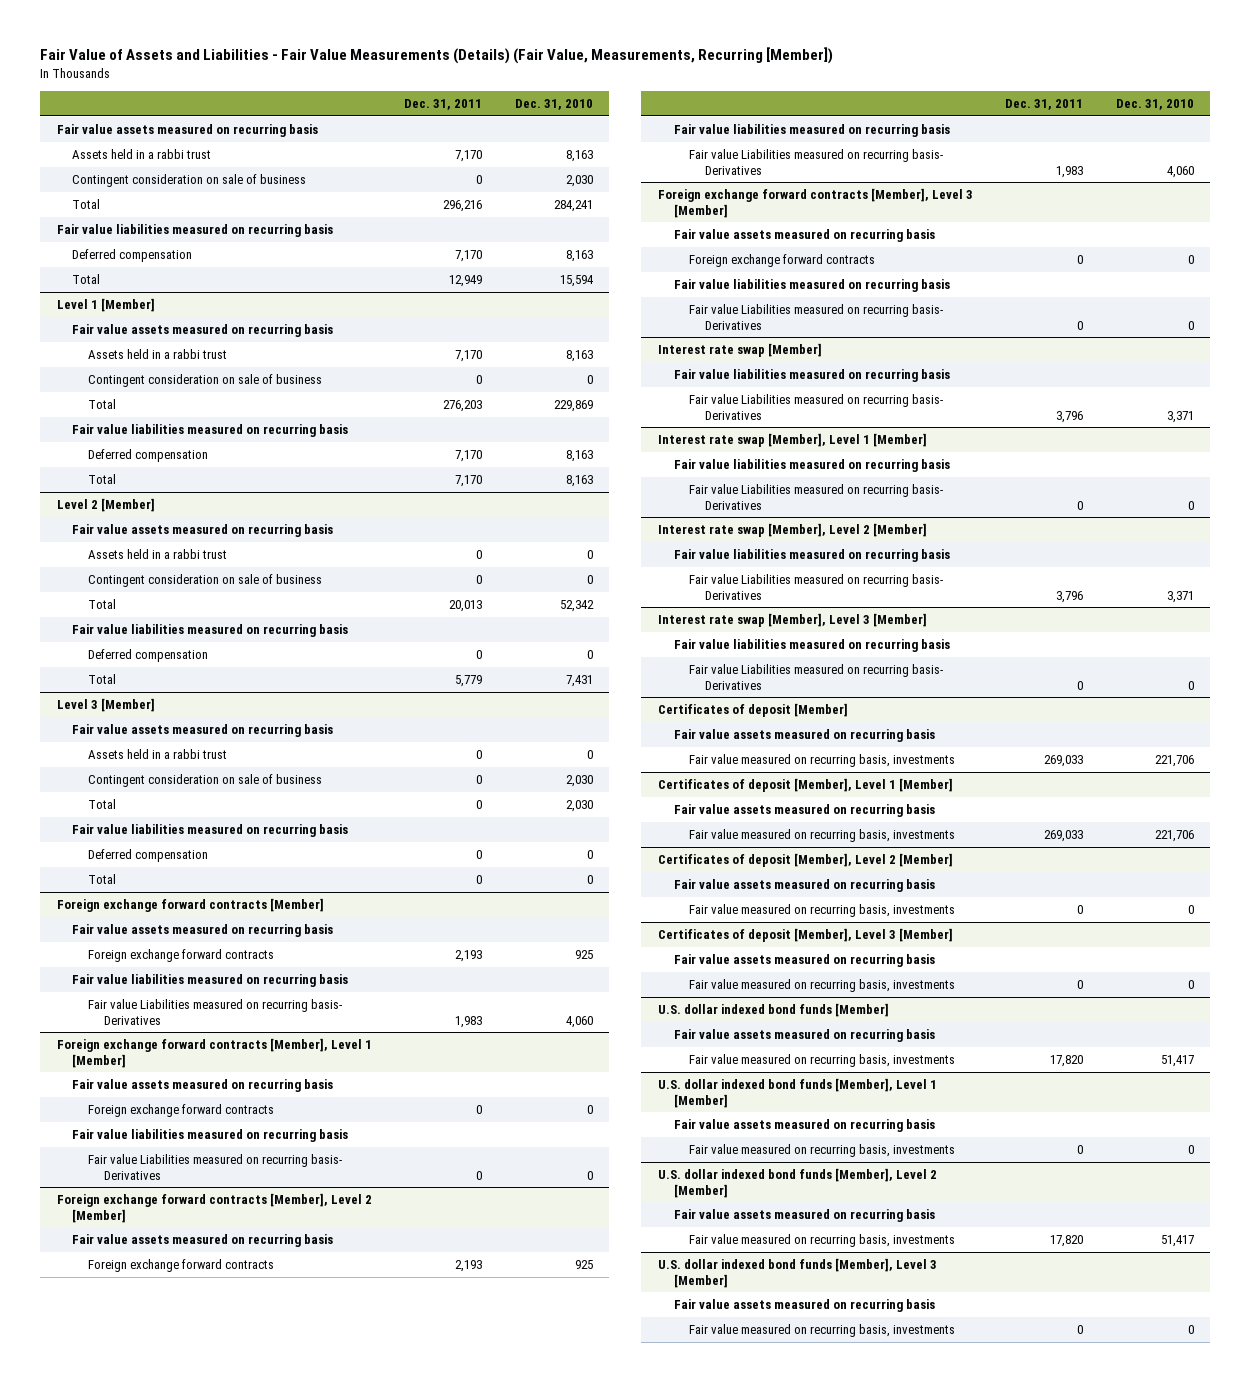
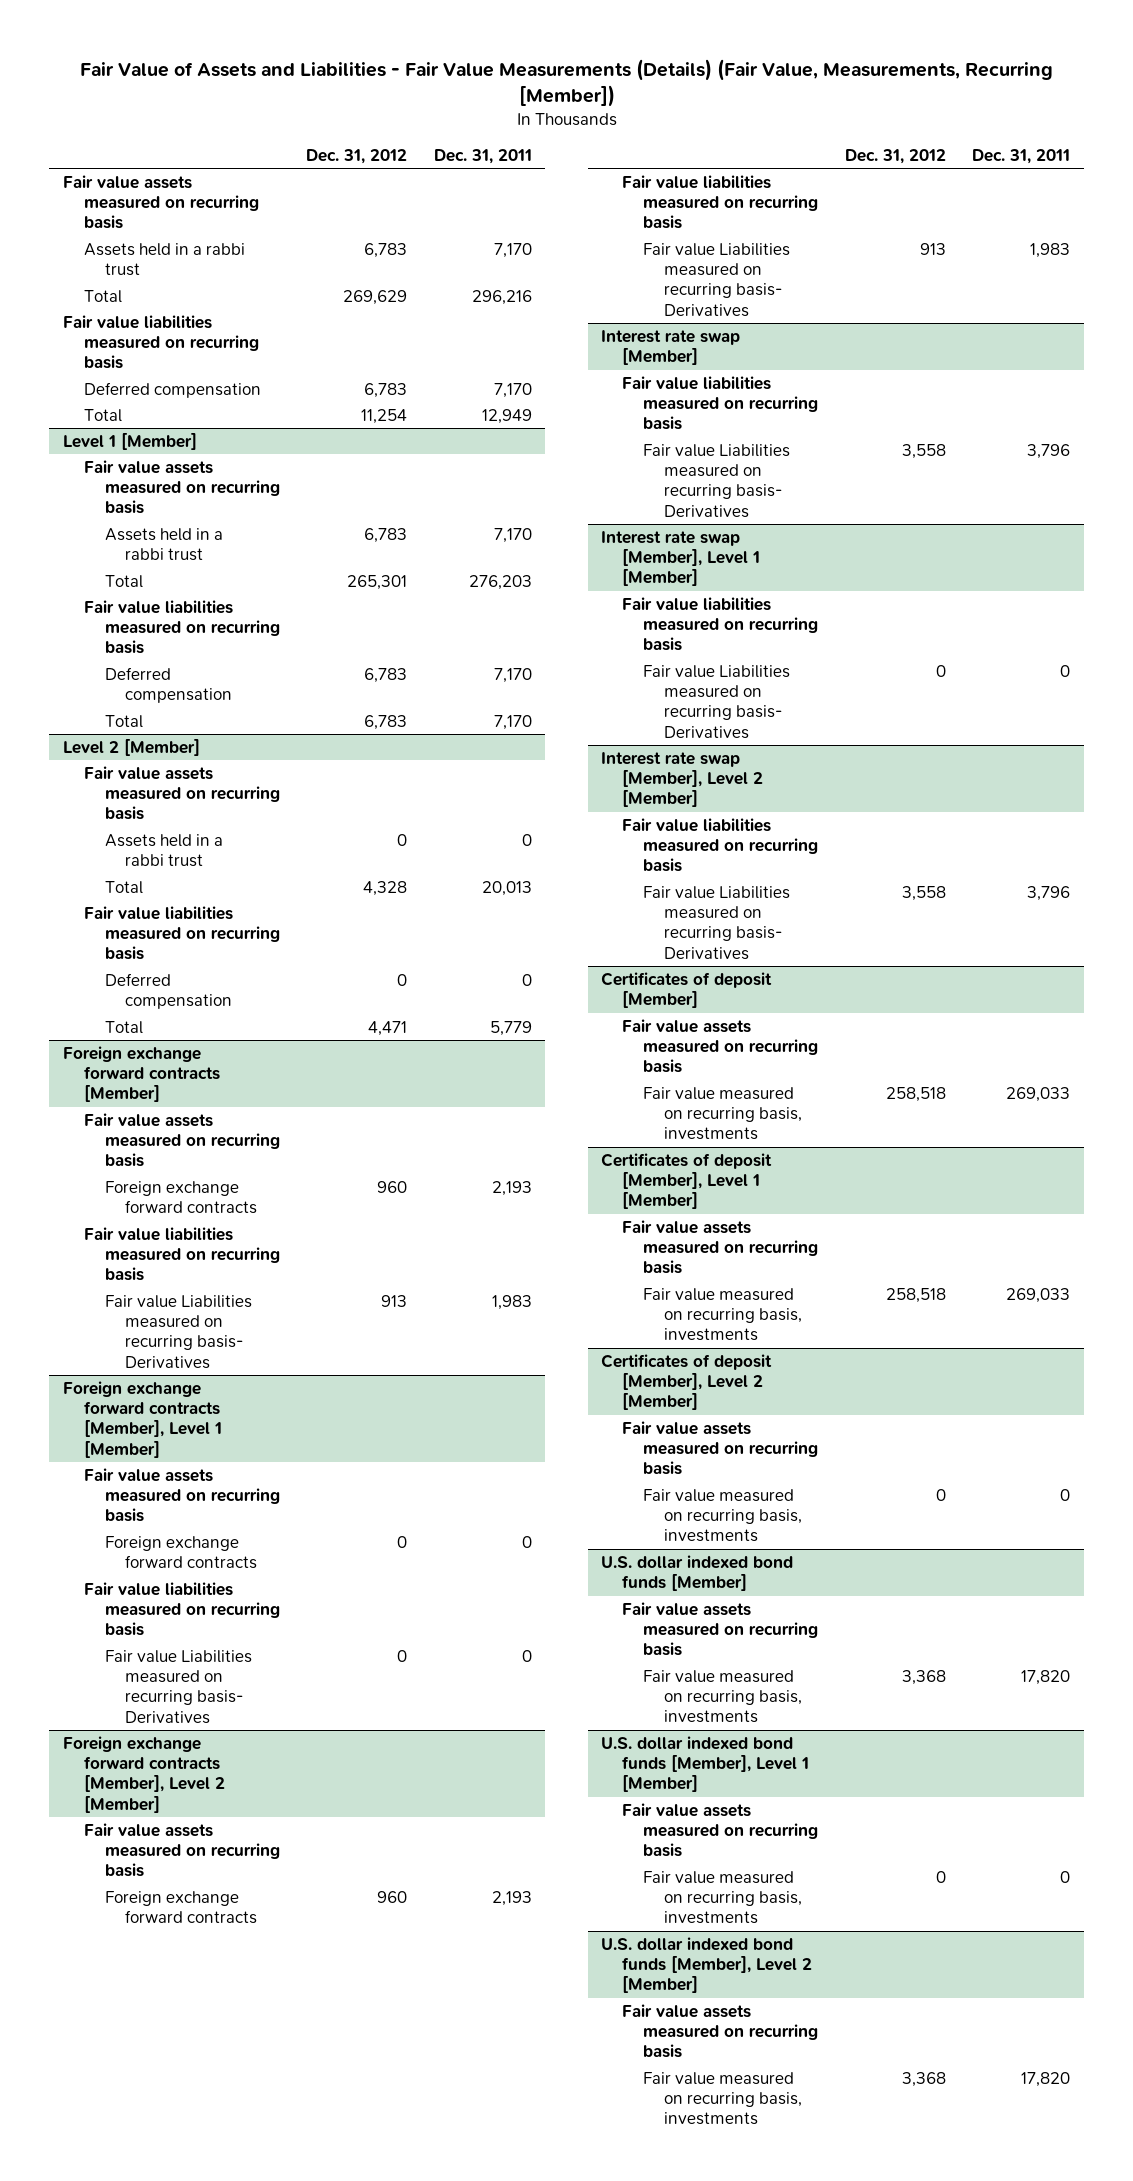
[514,98,593,110] Dec. 31, 2010 -> none
none -> [306,148,408,164] Dec. 31, 2012
[72,173,307,187] Contingent consideration on sale of business -> none
[88,373,323,387] Contingent consideration on sale of business -> none
[88,573,323,587] Contingent consideration on sale of business -> none
[56,697,155,712] Level 3 [Member] -> none
[72,723,334,737] Fair value assets measured on recurring basis -> none
[88,748,228,759] Assets held in a rabbi trust -> none
[88,773,323,787] Contingent consideration on sale of business -> none
[88,798,117,809] Total -> none
[72,823,349,837] Fair value liabilities measured on recurring basis -> none
[88,848,209,862] Deferred compensation -> none
[88,873,117,884] Total -> none
[657,187,973,218] Foreign exchange forward contracts [Member], Level 3 [Member] -> none
[673,228,935,242] Fair value assets measured on recurring basis -> none
[689,253,876,267] Foreign exchange forward contracts -> none
[673,278,950,292] Fair value liabilities measured on recurring basis -> none
[689,303,944,330] Fair value Liabilities measured on recurring basis- Derivatives -> none
[657,612,927,627] Interest rate swap [Member], Level 3 [Member] -> none
[673,638,950,652] Fair value liabilities measured on recurring basis -> none
[689,663,944,690] Fair value Liabilities measured on recurring basis- Derivatives -> none
[657,927,953,942] Certificates of deposit [Member], Level 3 [Member] -> none
[673,953,935,967] Fair value assets measured on recurring basis -> none
[689,978,956,992] Fair value measured on recurring basis, investments -> none
[657,1257,937,1288] U.S. dollar indexed bond funds [Member], Level 3 [Member] -> none
[673,1298,935,1312] Fair value assets measured on recurring basis -> none
[689,1323,956,1337] Fair value measured on recurring basis, investments -> none

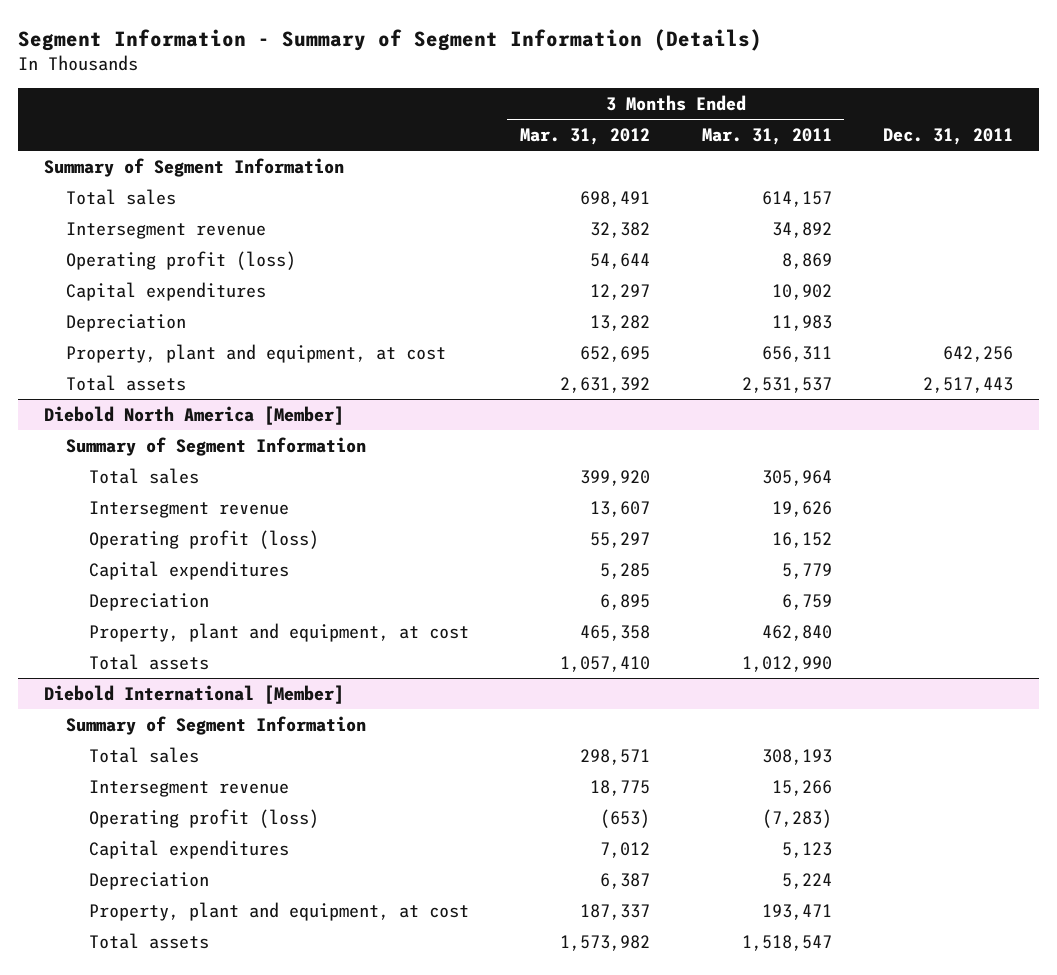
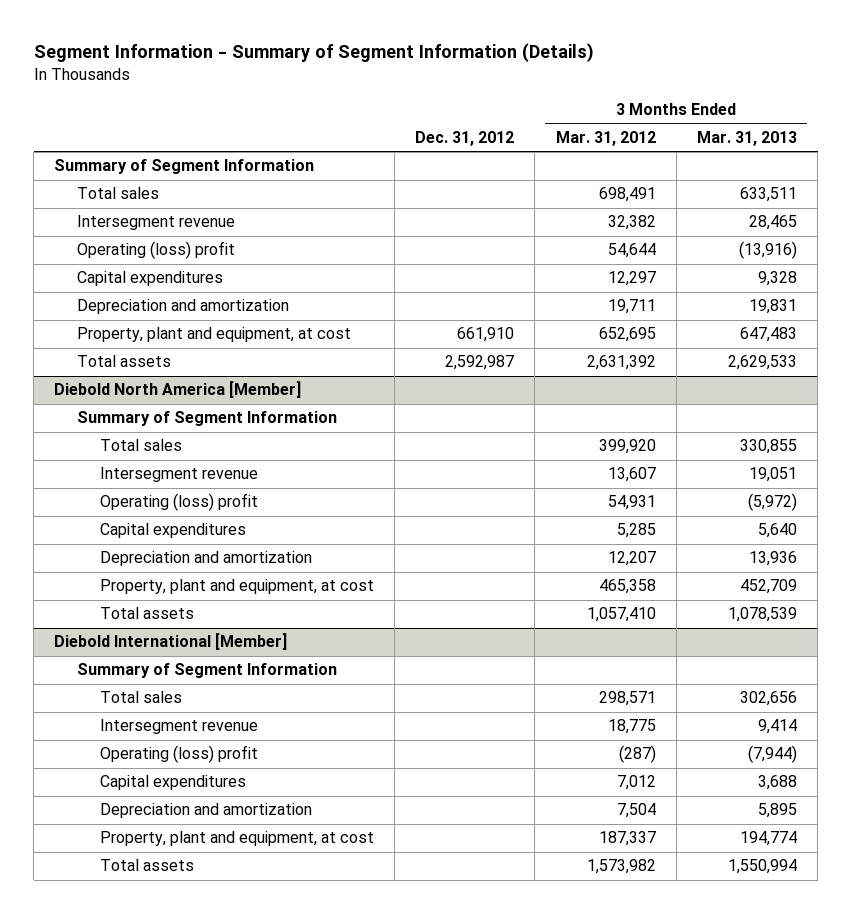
[701,128,832,146] Mar. 31, 2011 -> none
[882,128,1013,146] Dec. 31, 2011 -> none
none -> [415,130,515,146] Dec. 31, 2012
none -> [696,130,797,146] Mar. 31, 2013
[66,250,297,270] Operating profit (loss) -> [77,241,236,260] Operating (loss) profit
[66,313,187,332] Depreciation -> none
none -> [77,299,290,315] Depreciation and amortization
[88,529,319,549] Operating profit (loss) -> [99,493,258,512] Operating (loss) profit
[590,531,651,548] 55,297 -> [607,495,656,511] 54,931
[88,592,209,611] Depreciation -> none
none -> [99,551,312,567] Depreciation and amortization
[88,808,319,828] Operating profit (loss) -> [99,745,258,764] Operating (loss) profit
[600,808,651,828] (653) -> [618,745,656,764] (287)
[88,871,209,890] Depreciation -> none
none -> [99,803,312,819] Depreciation and amortization

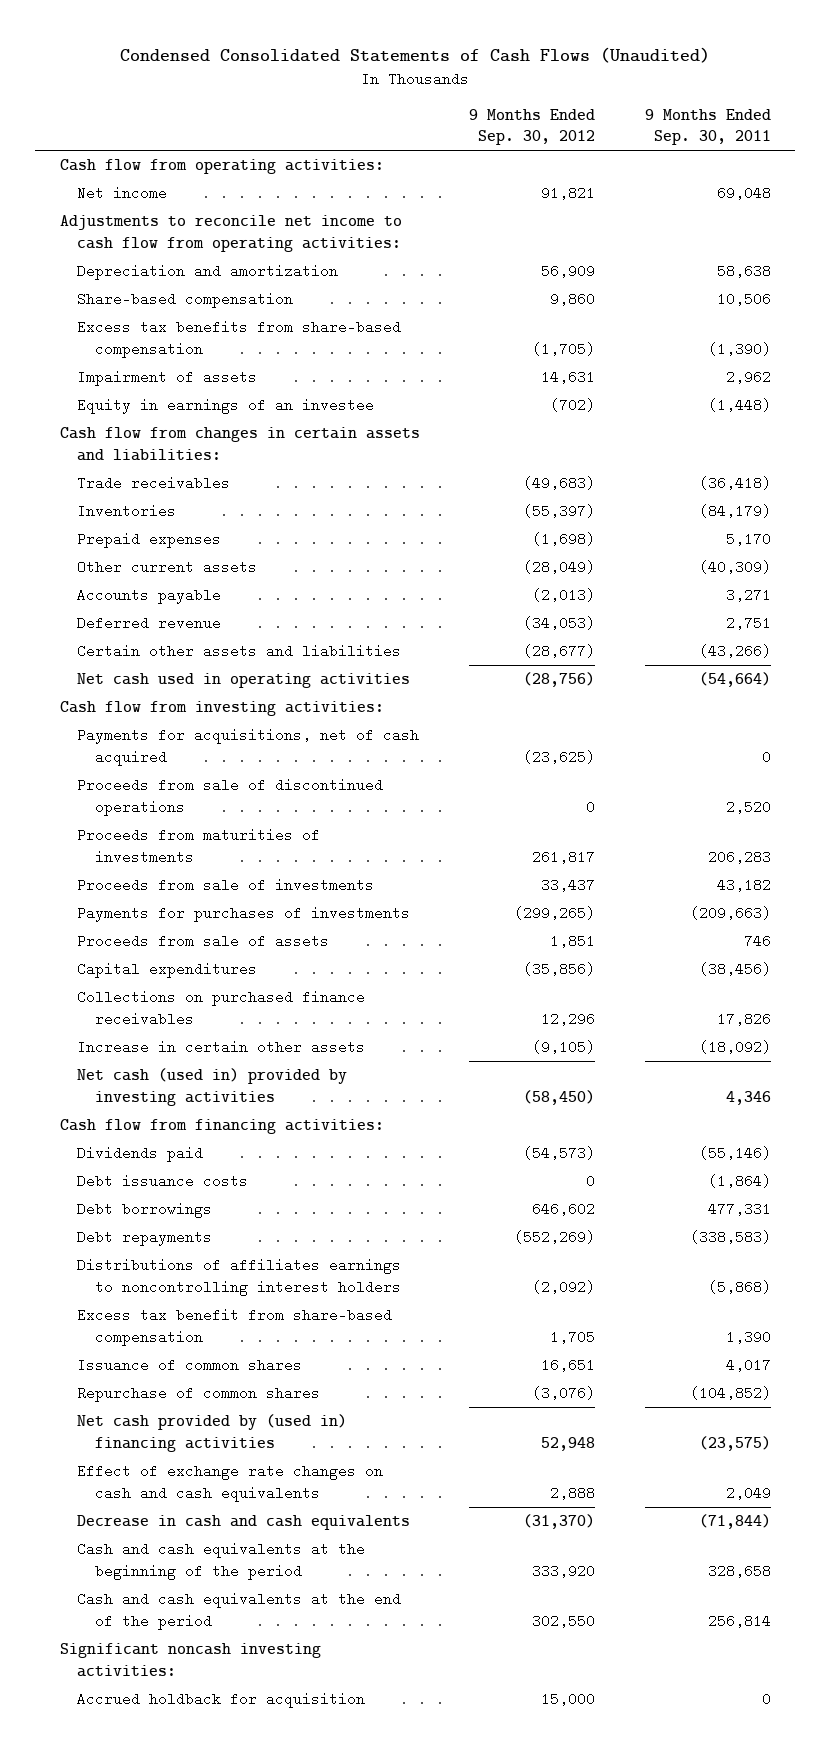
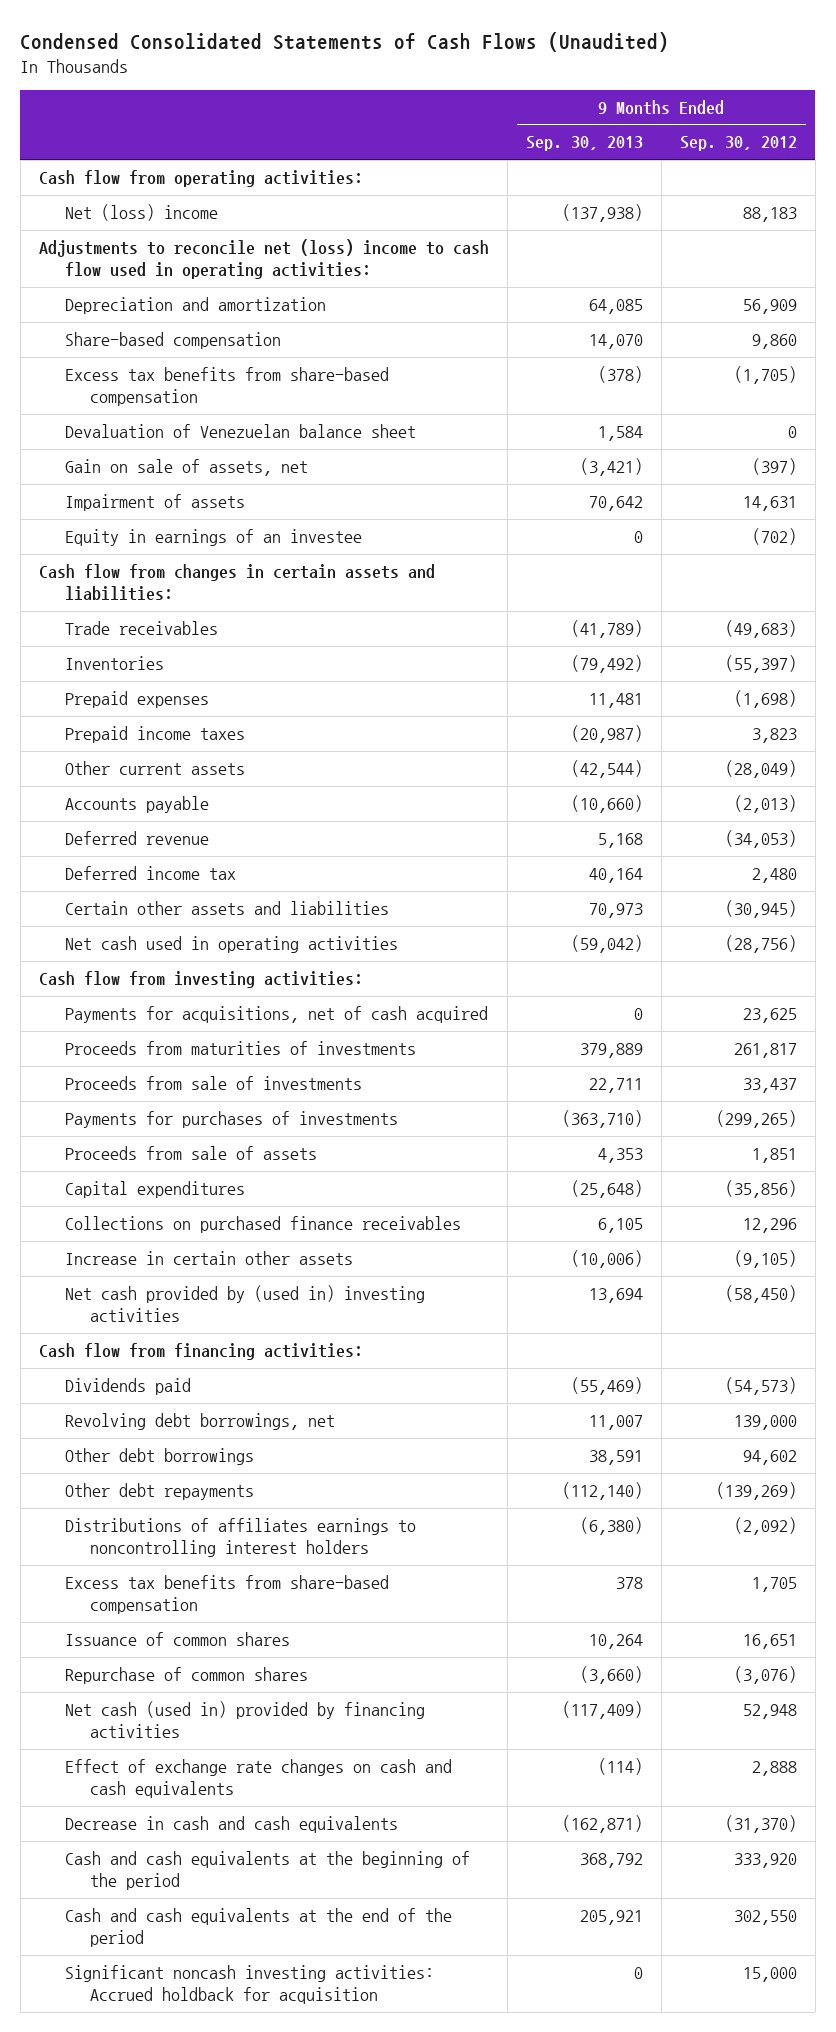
[644,108,771,146] 9 Months Ended Sep. 30, 2011 -> none
none -> [525,136,643,152] Sep. 30, 2013
[77,186,168,201] Net income -> [64,203,218,221] Net (loss) income
[541,186,596,201] 91,821 -> [742,206,797,222] 88,183
[60,215,403,252] Adjustments to reconcile net income to cash flow from operating activities: -> [38,238,489,279] Adjustments to reconcile net (loss) income to cash flow used in operating activities:
none -> [64,423,416,438] Devaluation of Venezuelan balance sheet
none -> [64,458,308,476] Gain on sale of assets, net
none -> [64,725,245,743] Prepaid income taxes
none -> [64,865,236,880] Deferred income tax
[523,644,596,659] (28,677) -> [724,899,797,918] (30,945)
[77,778,384,816] Proceeds from sale of discontinued operations -> none
[523,749,596,764] (23,625) -> [742,1007,797,1023] 23,625
[77,1068,348,1106] Net cash (used in) provided by investing activities -> [64,1284,425,1322] Net cash provided by (used in) investing activities
[77,1174,249,1189] Debt issuance costs -> none
none -> [64,1412,335,1430] Revolving debt borrowings, net
[77,1202,213,1219] Debt borrowings -> [64,1447,254,1465] Other debt borrowings
[532,1202,596,1217] 646,602 -> [742,1449,797,1465] 94,602
[77,1230,213,1247] Debt repayments -> [64,1482,254,1500] Other debt repayments
[514,1230,596,1245] (552,269) -> [715,1481,797,1500] (139,269)
[77,1308,393,1346] Excess tax benefit from share-based compensation -> [64,1574,389,1614] Excess tax benefits from share-based compensation
[77,1414,348,1452] Net cash provided by (used in) financing activities -> [64,1700,425,1738] Net cash (used in) provided by financing activities
[60,1643,322,1677] Significant noncash investing activities: -> none
[77,1692,366,1709] Accrued holdback for acquisition -> [64,1964,434,2004] Significant noncash investing activities: Accrued holdback for acquisition

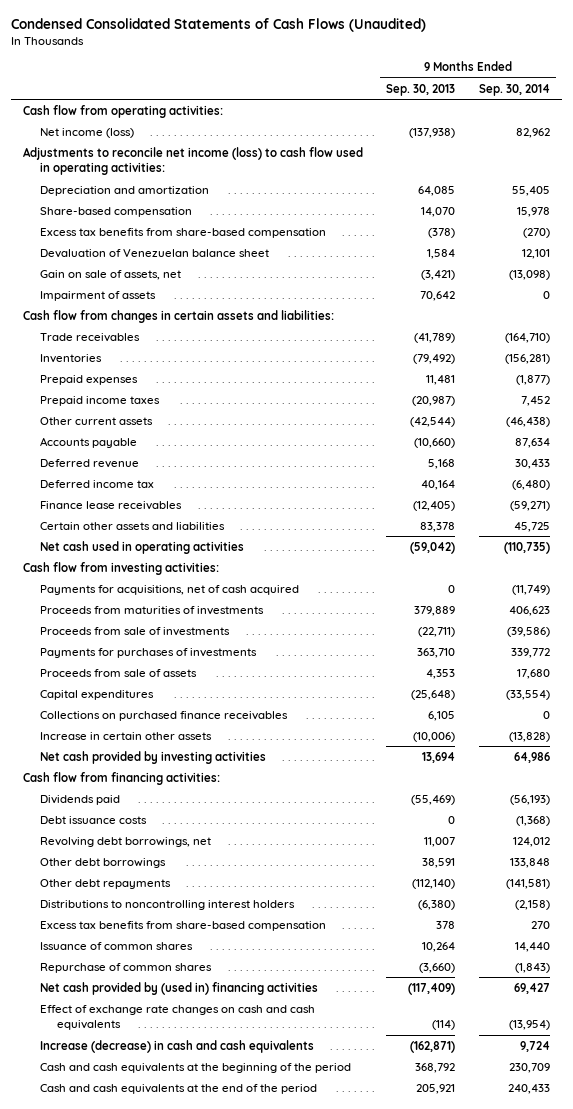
[679,136,797,152] Sep. 30, 2012 -> none
none -> [478,83,550,96] Sep. 30, 2014
[64,203,218,221] Net (loss) income -> [39,127,134,138] Net income (loss)
[38,238,489,279] Adjustments to reconcile net (loss) income to cash flow used in operating activities: -> [22,146,363,175] Adjustments to reconcile net income (loss) to cash flow used in operating activities:
[64,528,362,546] Equity in earnings of an investee -> none
none -> [39,500,182,510] Finance lease receivables
[588,902,643,918] 70,973 -> [420,521,456,532] 83,378
[588,1077,643,1093] 22,711 -> [418,626,456,637] (22,711)
[561,1109,643,1128] (363,710) -> [417,647,456,658] 363,710
[64,1284,425,1322] Net cash provided by (used in) investing activities -> [39,750,266,764] Net cash provided by investing activities
none -> [39,815,147,824] Debt issuance costs
[64,1517,416,1557] Distributions of affiliates earnings to noncontrolling interest holders -> [39,899,295,910] Distributions to noncontrolling interest holders
[64,1700,425,1738] Net cash (used in) provided by financing activities -> [39,981,318,995] Net cash provided by (used in) financing activities
[64,1815,398,1833] Decrease in cash and cash equivalents -> [39,1039,314,1053] Increase (decrease) in cash and cash equivalents
[64,1964,434,2004] Significant noncash investing activities: Accrued holdback for acquisition -> none

